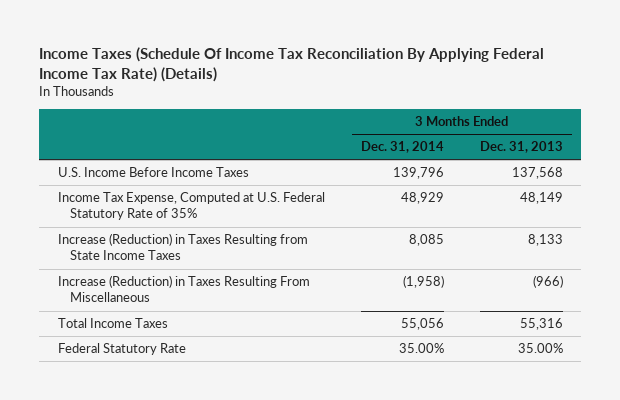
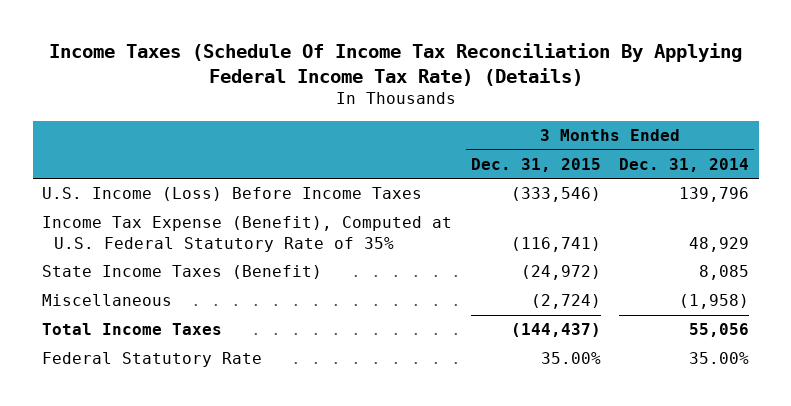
[479,141,563,154] Dec. 31, 2013 -> none
none -> [470,157,601,172] Dec. 31, 2015
[57,167,249,178] U.S. Income Before Income Taxes -> [41,187,422,202] U.S. Income (Loss) Before Income Taxes
[57,192,325,221] Income Tax Expense, Computed at U.S. Federal Statutory Rate of 35% -> [41,216,452,252] Income Tax Expense (Benefit), Computed at U.S. Federal Statutory Rate of 35%
[57,233,308,261] Increase (Reduction) in Taxes Resulting from State Income Taxes -> [41,265,322,280] State Income Taxes (Benefit)
[57,275,310,303] Increase (Reduction) in Taxes Resulting From Miscellaneous -> [41,294,172,307] Miscellaneous

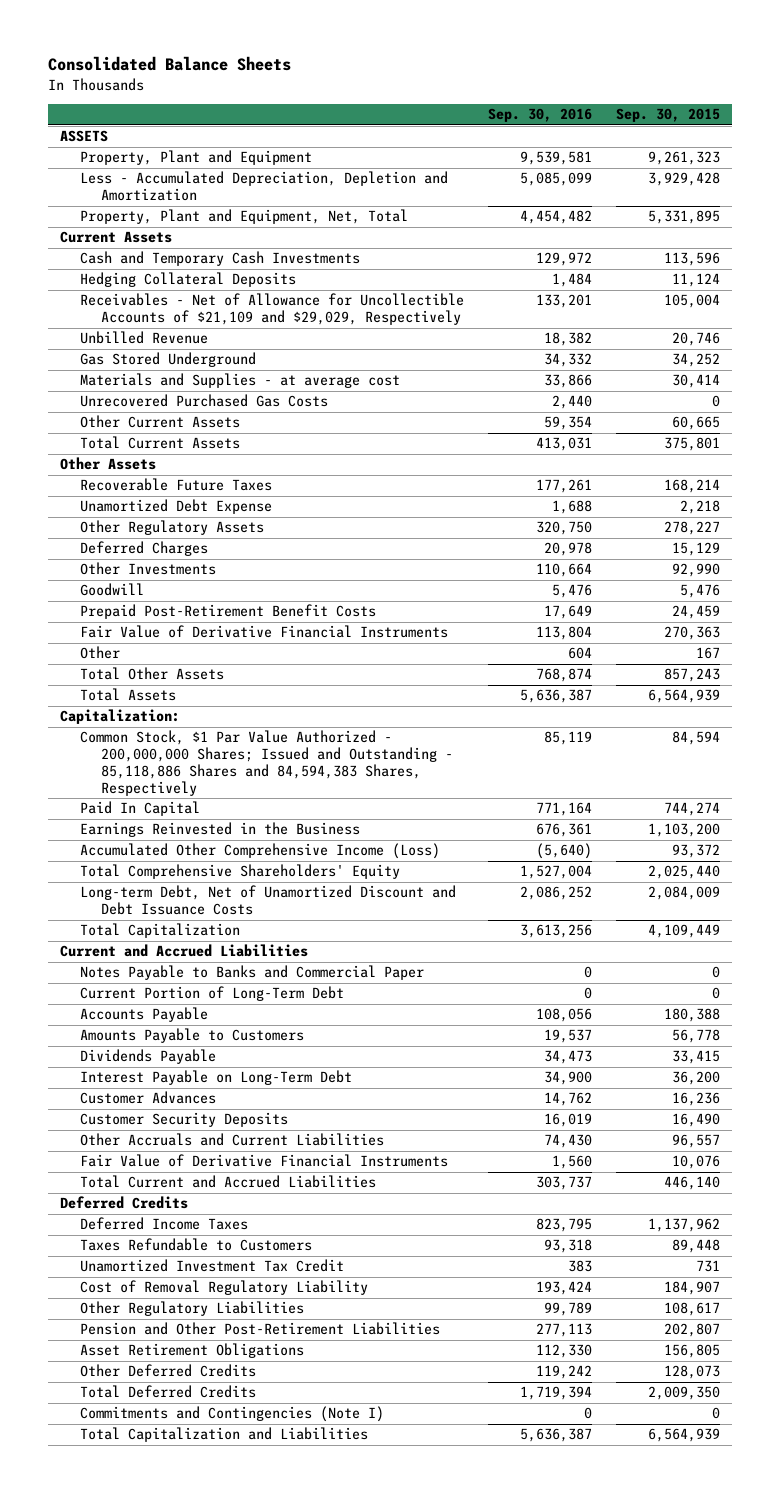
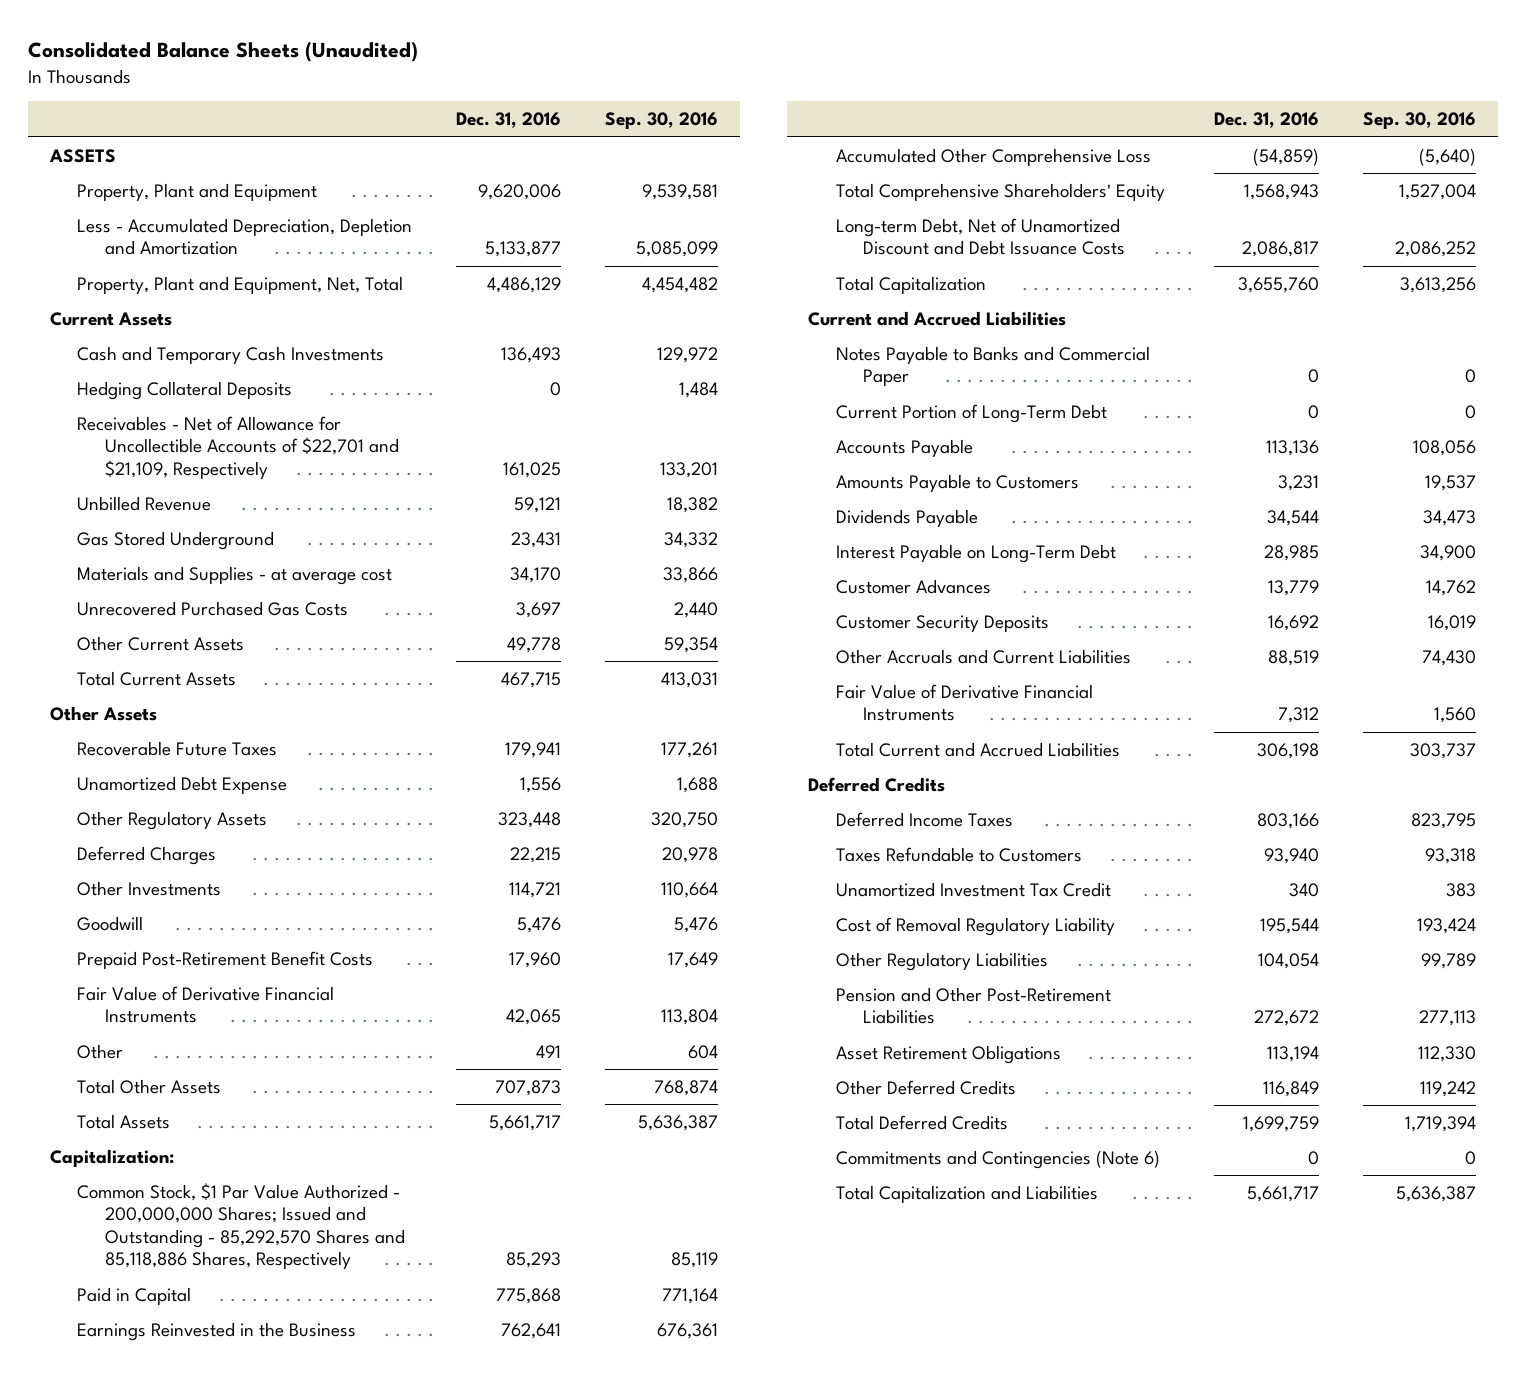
[48,56,292,72] Consolidated Balance Sheets -> [28,41,419,63] Consolidated Balance Sheets (Unaudited)
[616,108,721,123] Sep. 30, 2015 -> none
none -> [456,112,562,129] Dec. 31, 2016
[80,293,465,326] Receivables - Net of Allowance for Uncollectible Accounts of $21,109 and $29,029, Respectively -> [77,415,399,479] Receivables - Net of Allowance for Uncollectible Accounts of $22,701 and $21,109, Respectively
[80,730,453,796] Common Stock, $1 Par Value Authorized - 200,000,000 Shares; Issued and Outstanding - 85,118,886 Shares and 84,594,383 Shares, Respectively -> [77,1182,405,1270] Common Stock, $1 Par Value Authorized - 200,000,000 Shares; Issued and Outstanding - 85,292,570 Shares and 85,118,886 Shares, Respectively
[80,801,201,817] Paid In Capital -> [77,1286,192,1305] Paid in Capital
[80,843,441,860] Accumulated Other Comprehensive Income (Loss) -> [835,147,1151,166] Accumulated Other Comprehensive Loss
[80,1406,385,1423] Commitments and Contingencies (Note I) -> [835,1149,1160,1169] Commitments and Contingencies (Note 6)

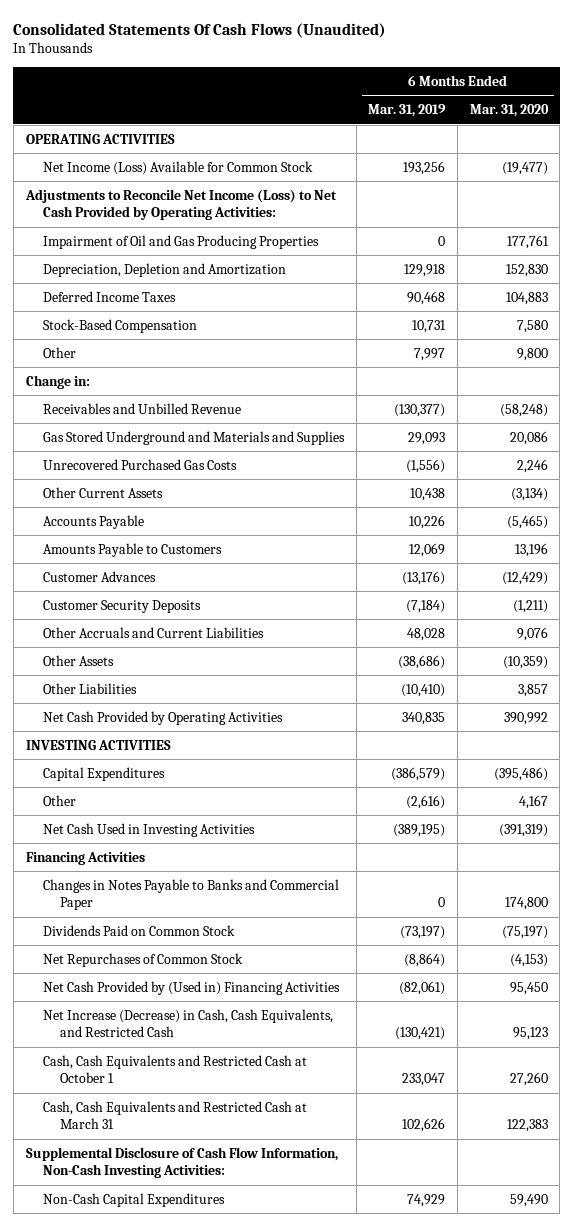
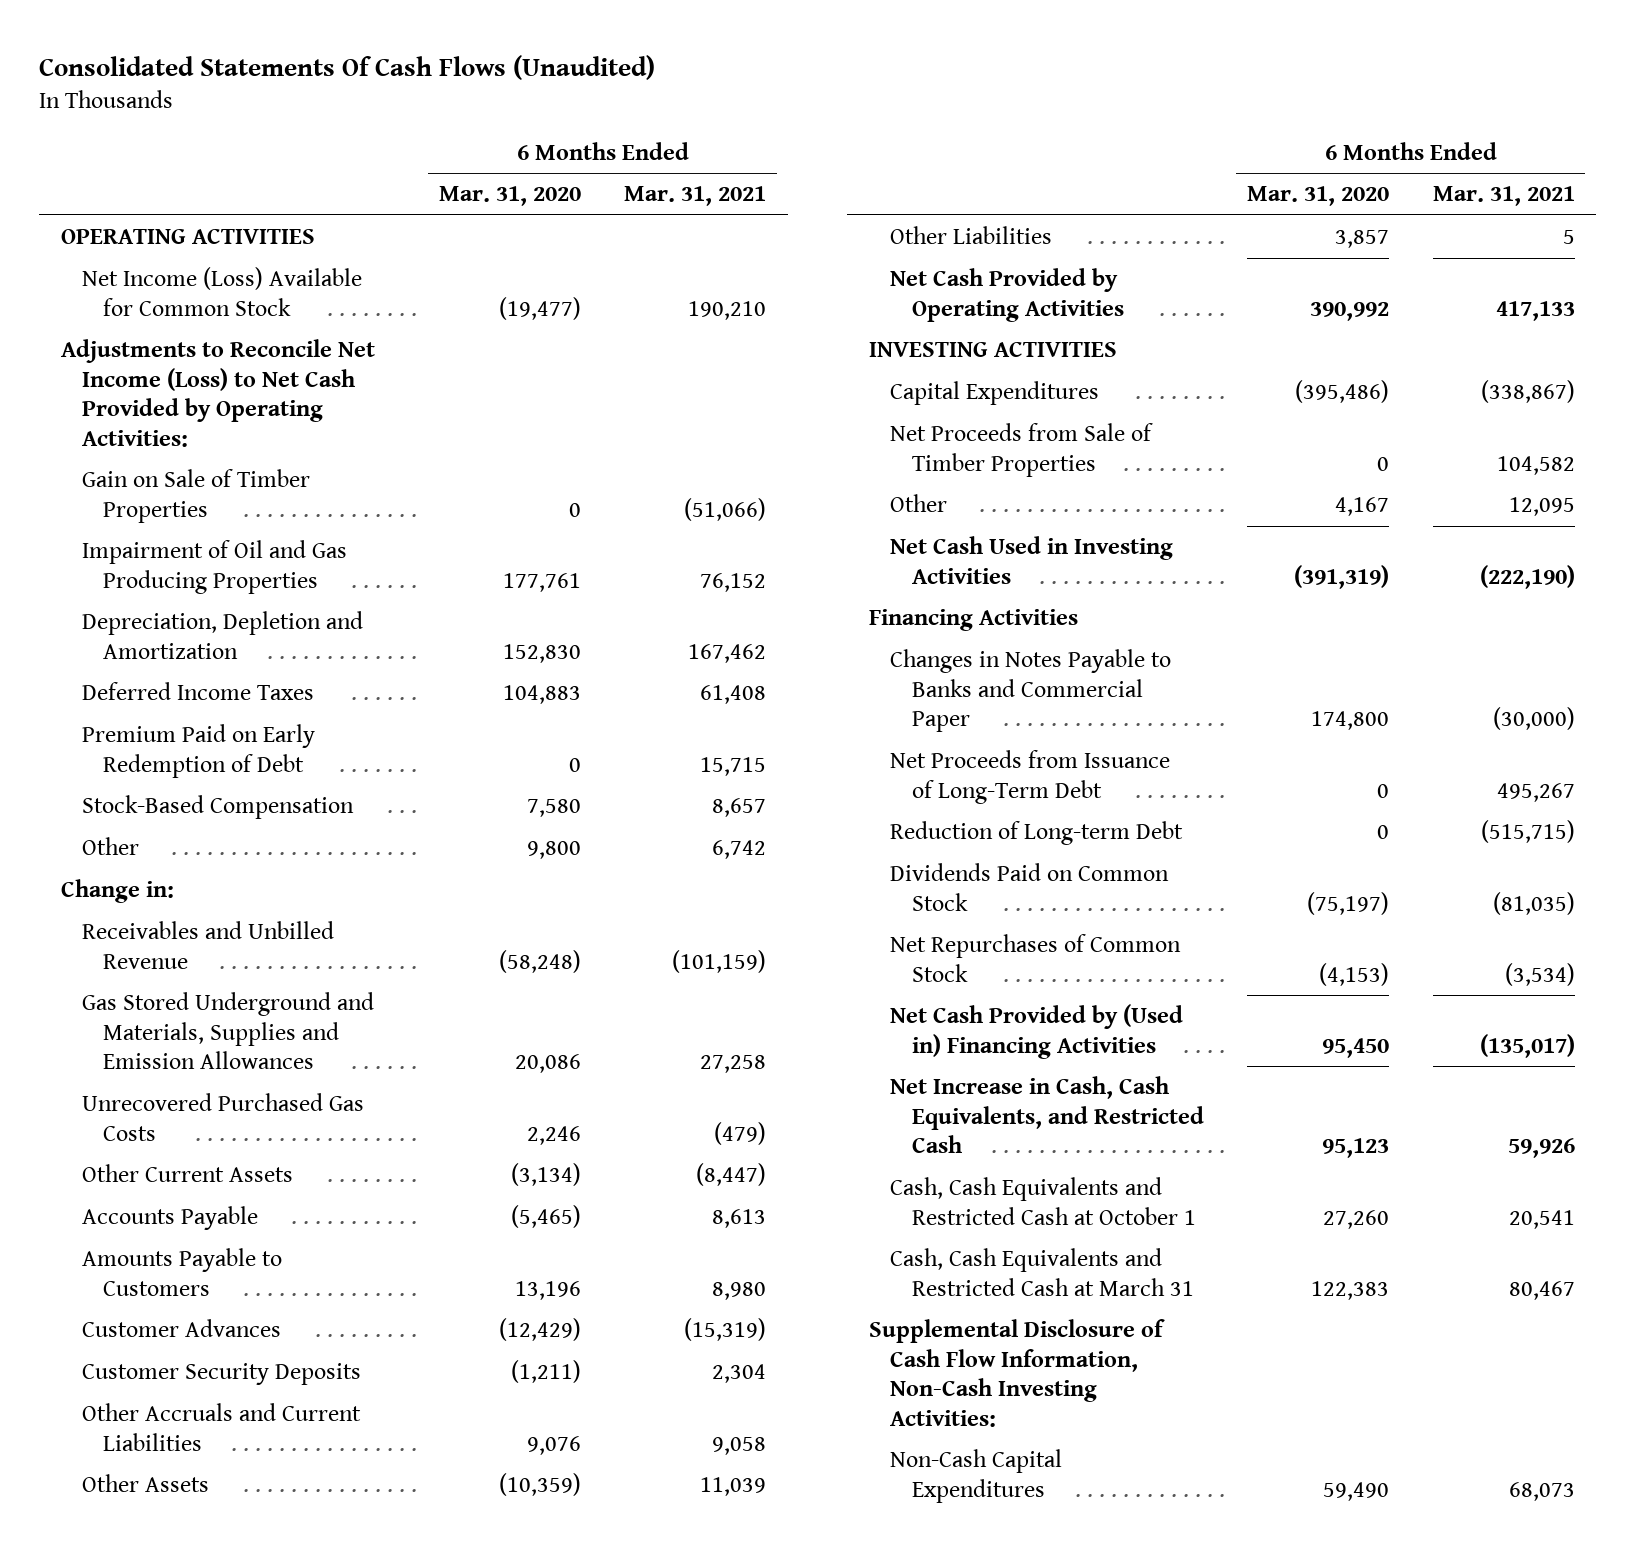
[368,104,447,118] Mar. 31, 2019 -> none
none -> [624,186,767,207] Mar. 31, 2021
none -> [82,469,311,523] Gain on Sale of Timber Properties
none -> [82,724,316,778] Premium Paid on Early Redemption of Debt
[42,430,345,445] Gas Stored Underground and Materials and Supplies -> [82,992,375,1070] Gas Stored Underground and Materials, Supplies and Emission Allowances
none -> [890,423,1154,477] Net Proceeds from Sale of Timber Properties
none -> [890,750,1171,804] Net Proceeds from Issuance of Long-Term Debt
none -> [890,821,1184,846] Reduction of Long-term Debt
[42,1008,333,1038] Net Increase (Decrease) in Cash, Cash Equivalents, and Restricted Cash -> [890,1076,1204,1154] Net Increase in Cash, Cash Equivalents, and Restricted Cash

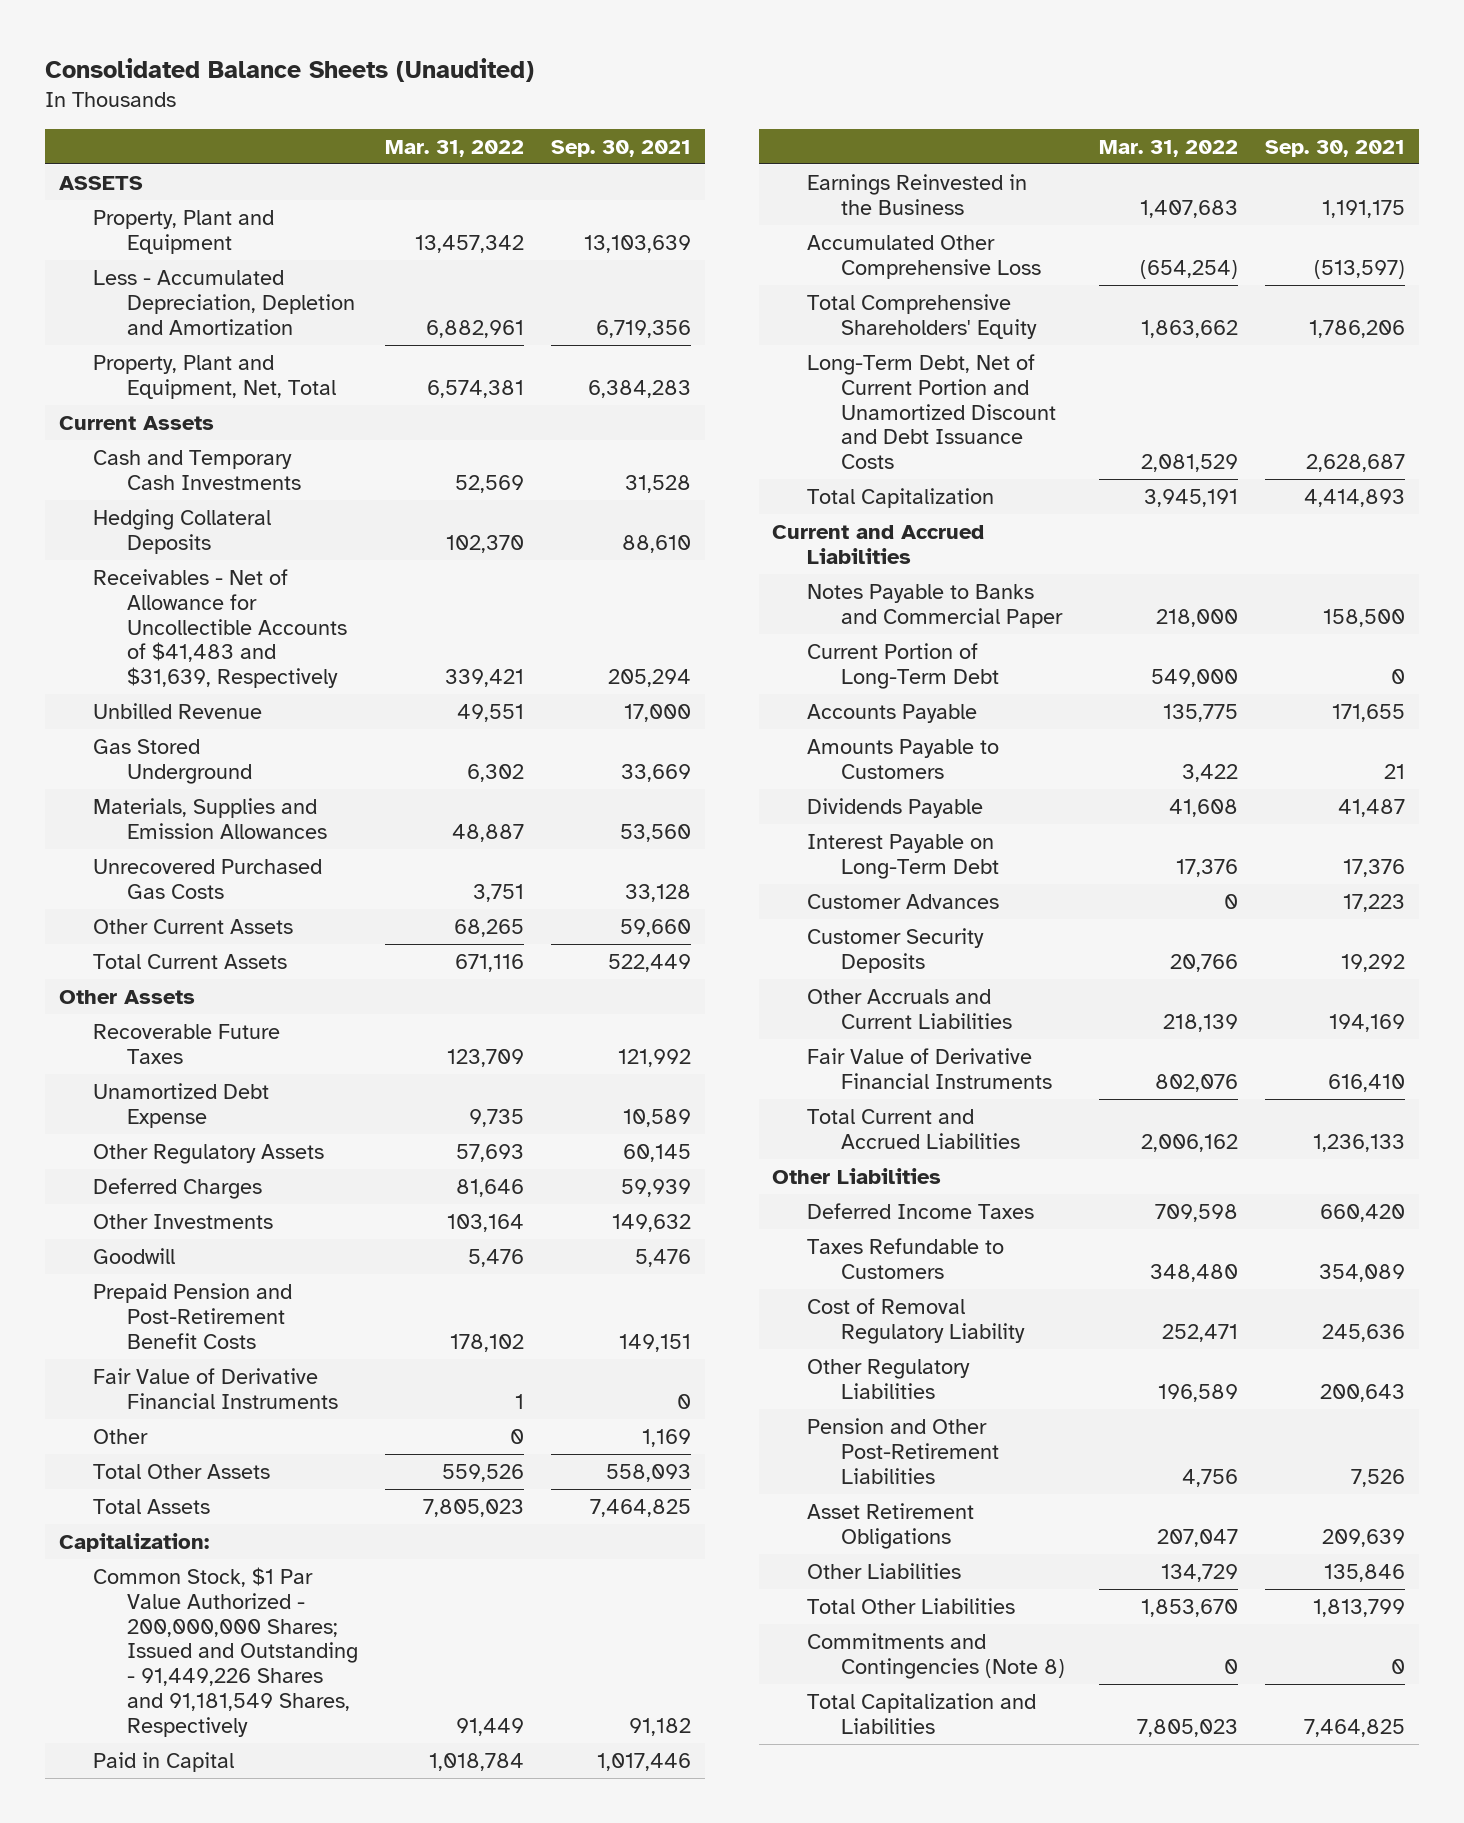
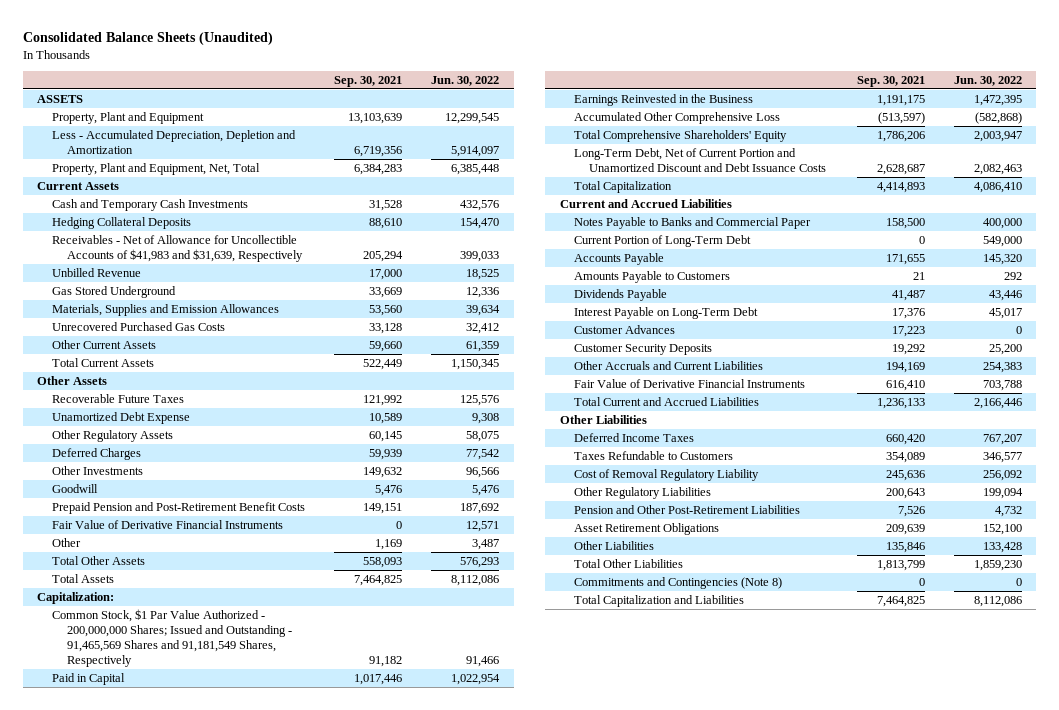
[385,139,525,157] Mar. 31, 2022 -> none
none -> [431,76,500,87] Jun. 30, 2022
[92,568,348,689] Receivables - Net of Allowance for Uncollectible Accounts of $41,483 and $31,639, Respectively -> [52,235,303,262] Receivables - Net of Allowance for Uncollectible Accounts of $41,983 and $31,639, Respectively
[92,1566,359,1738] Common Stock, $1 Par Value Authorized - 200,000,000 Shares; Issued and Outstanding - 91,449,226 Shares and 91,181,549 Shares, Respectively -> [52,609,292,667] Common Stock, $1 Par Value Authorized - 200,000,000 Shares; Issued and Outstanding - 91,465,569 Shares and 91,181,549 Shares, Respectively

